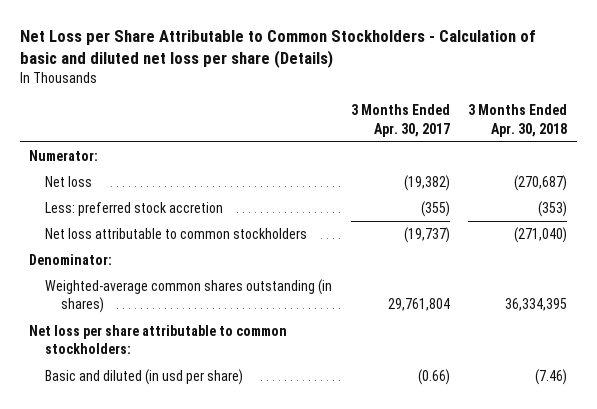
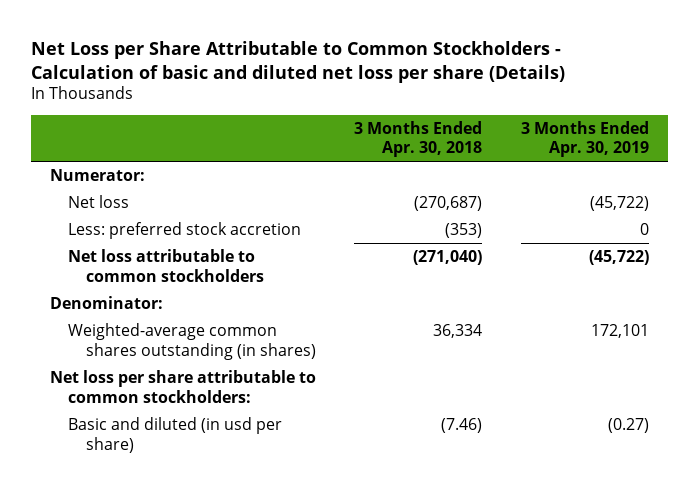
[350,104,450,137] 3 Months Ended Apr. 30, 2017 -> none
none -> [520,120,649,158] 3 Months Ended Apr. 30, 2019
[505,298,568,312] 36,334,395 -> [433,323,483,338] 36,334

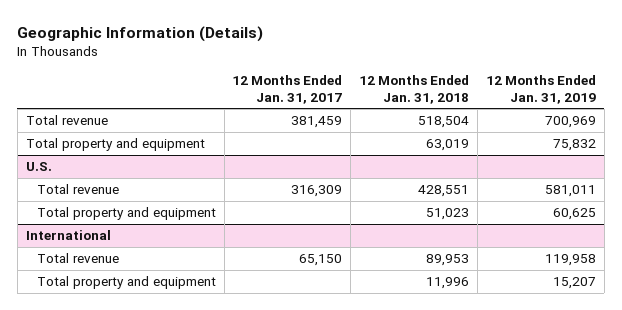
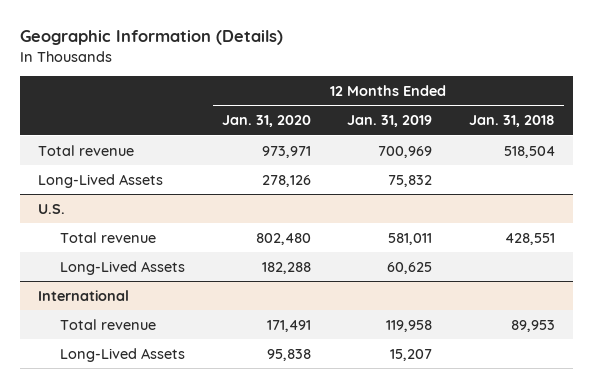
[232,75,343,104] 12 Months Ended Jan. 31, 2017 -> none
none -> [221,115,311,128] Jan. 31, 2020
[25,138,205,152] Total property and equipment -> none
none -> [38,173,164,188] Long-Lived Assets
[36,207,216,221] Total property and equipment -> none
none -> [60,260,186,275] Long-Lived Assets
[36,276,216,290] Total property and equipment -> none
none -> [60,347,186,362] Long-Lived Assets

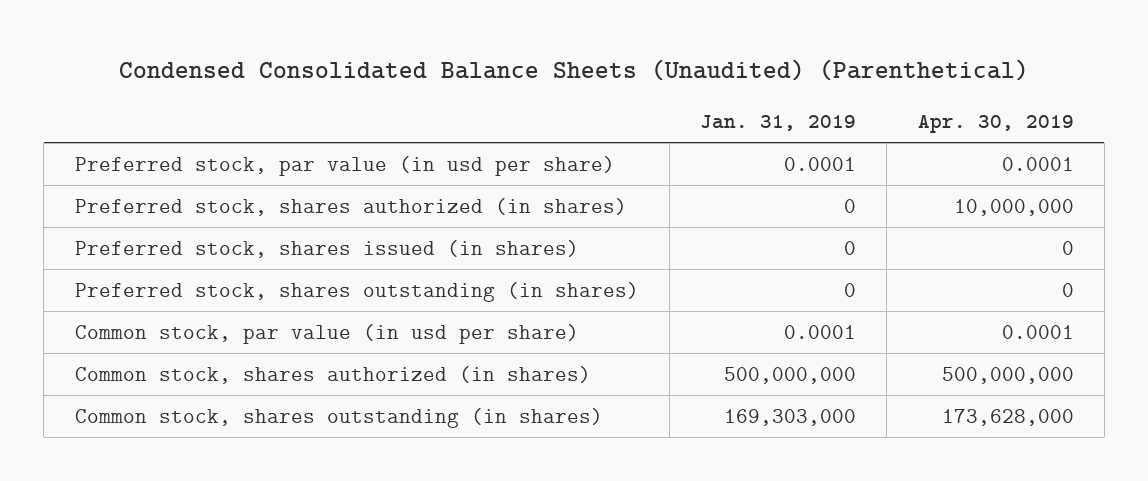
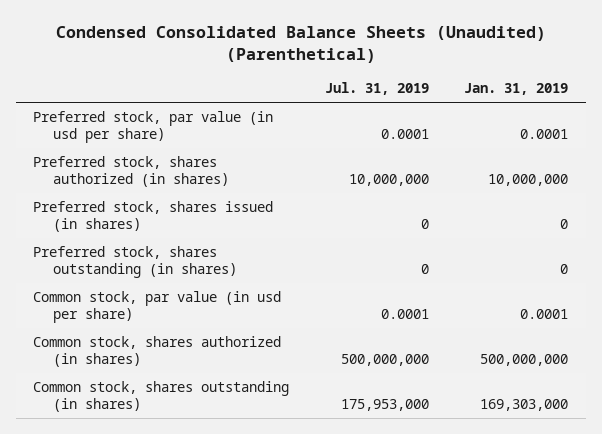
[917,115,1074,134] Apr. 30, 2019 -> none
none -> [324,82,429,96] Jul. 31, 2019
[844,198,857,213] 0 -> [488,173,569,186] 10,000,000

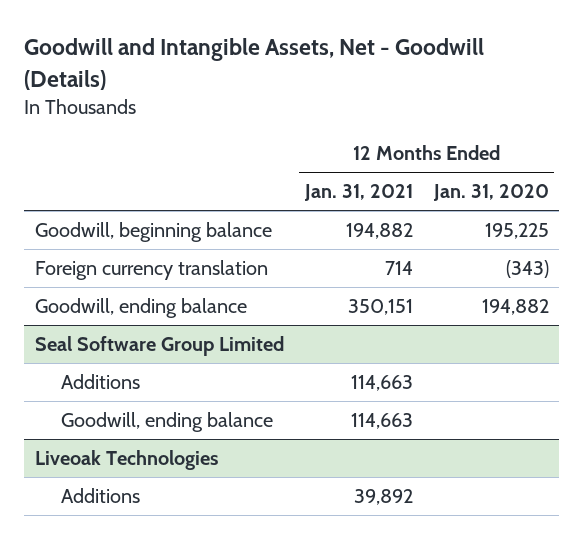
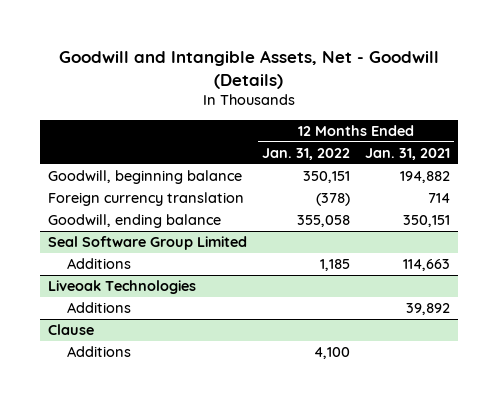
[432,184,549,202] Jan. 31, 2020 -> none
none -> [261,148,350,161] Jan. 31, 2022
[61,412,274,433] Goodwill, ending balance -> none
none -> [47,324,94,336] Clause
none -> [66,346,131,358] Additions

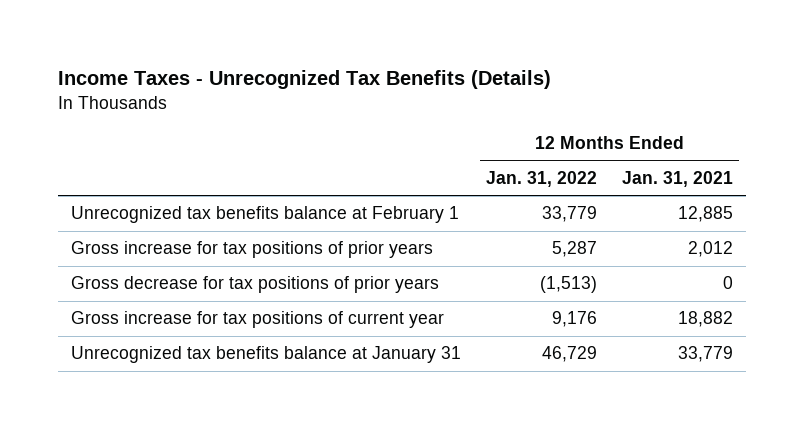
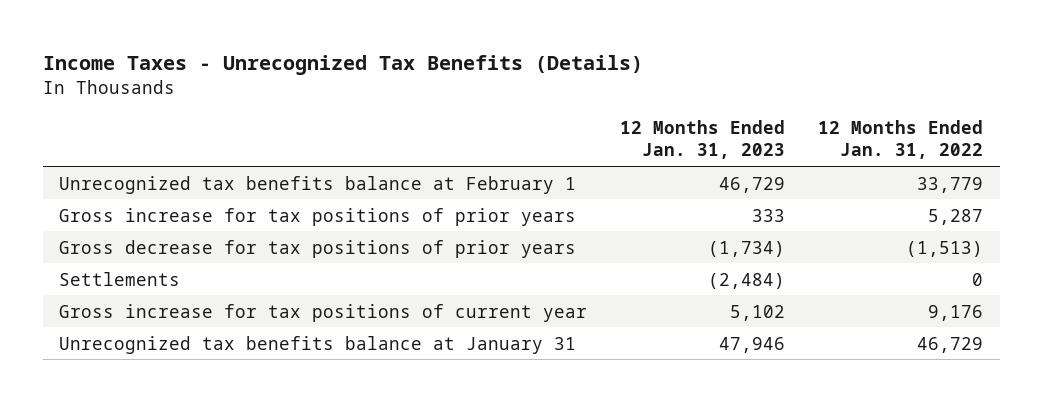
[622,170,734,187] Jan. 31, 2021 -> none
none -> [620,120,786,160] 12 Months Ended Jan. 31, 2023
none -> [59,271,181,286] Settlements

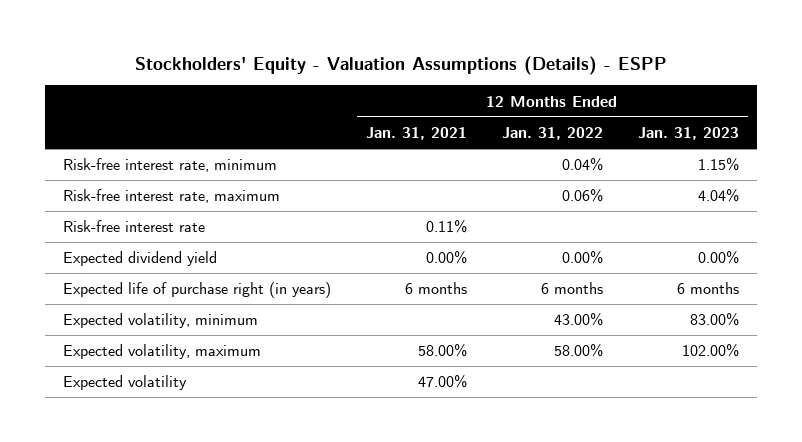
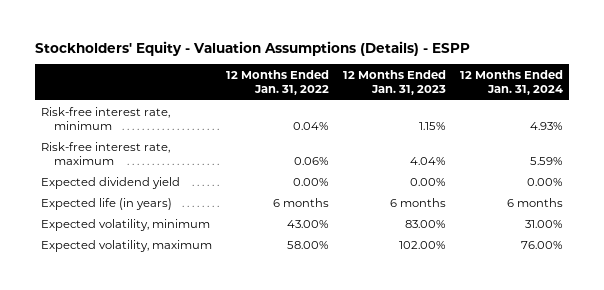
[365,126,467,140] Jan. 31, 2021 -> none
none -> [459,70,563,95] 12 Months Ended Jan. 31, 2024
[62,220,205,233] Risk-free interest rate -> none
[62,282,331,299] Expected life of purchase right (in years) -> [41,197,173,210] Expected life (in years)
[62,375,187,391] Expected volatility -> none

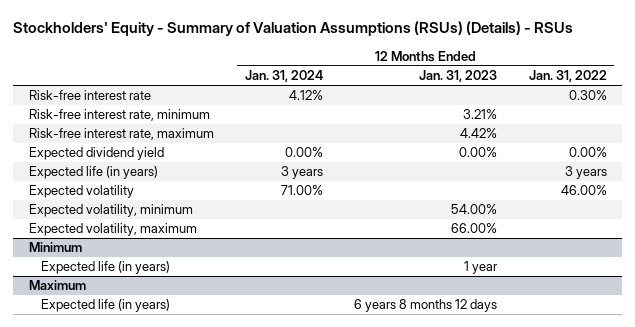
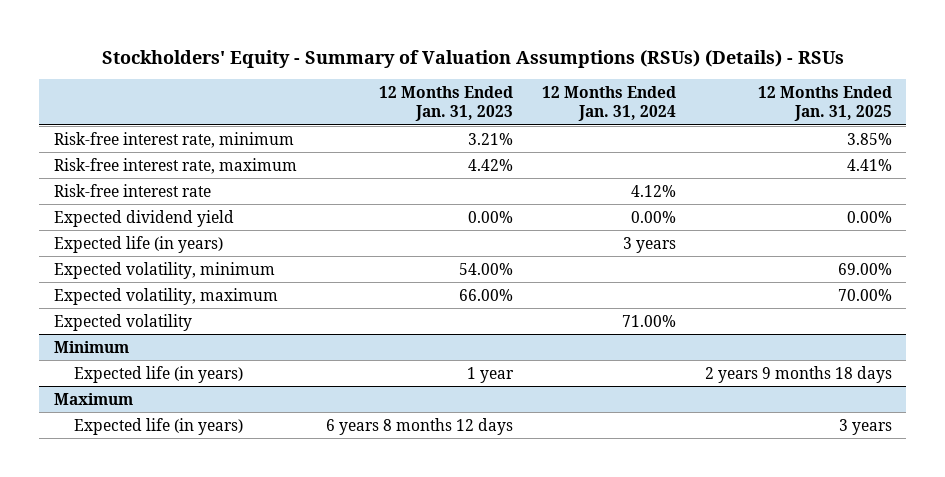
[528,70,607,83] Jan. 31, 2022 -> none
none -> [757,85,892,122] 12 Months Ended Jan. 31, 2025
[28,90,151,101] Risk-free interest rate -> [53,183,211,197] Risk-free interest rate
[28,185,134,199] Expected volatility -> [53,313,192,331] Expected volatility

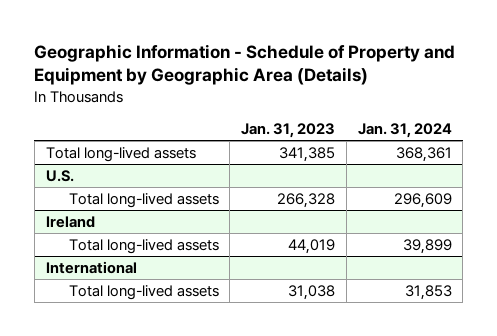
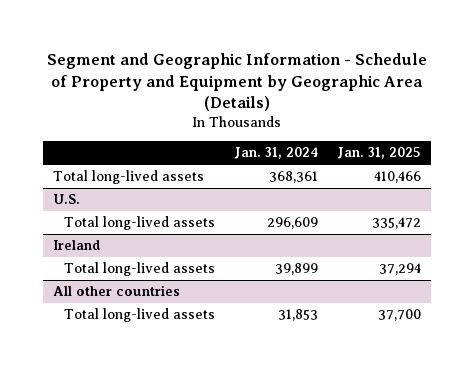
[34,43,456,86] Geographic Information - Schedule of Property and Equipment by Geographic Area (Details) -> [46,52,427,112] Segment and Geographic Information - Schedule of Property and Equipment by Geographic Area (Details)
[241,123,336,139] Jan. 31, 2023 -> none
none -> [336,147,421,160] Jan. 31, 2025
[45,261,137,275] International -> [53,285,181,297] All other countries

